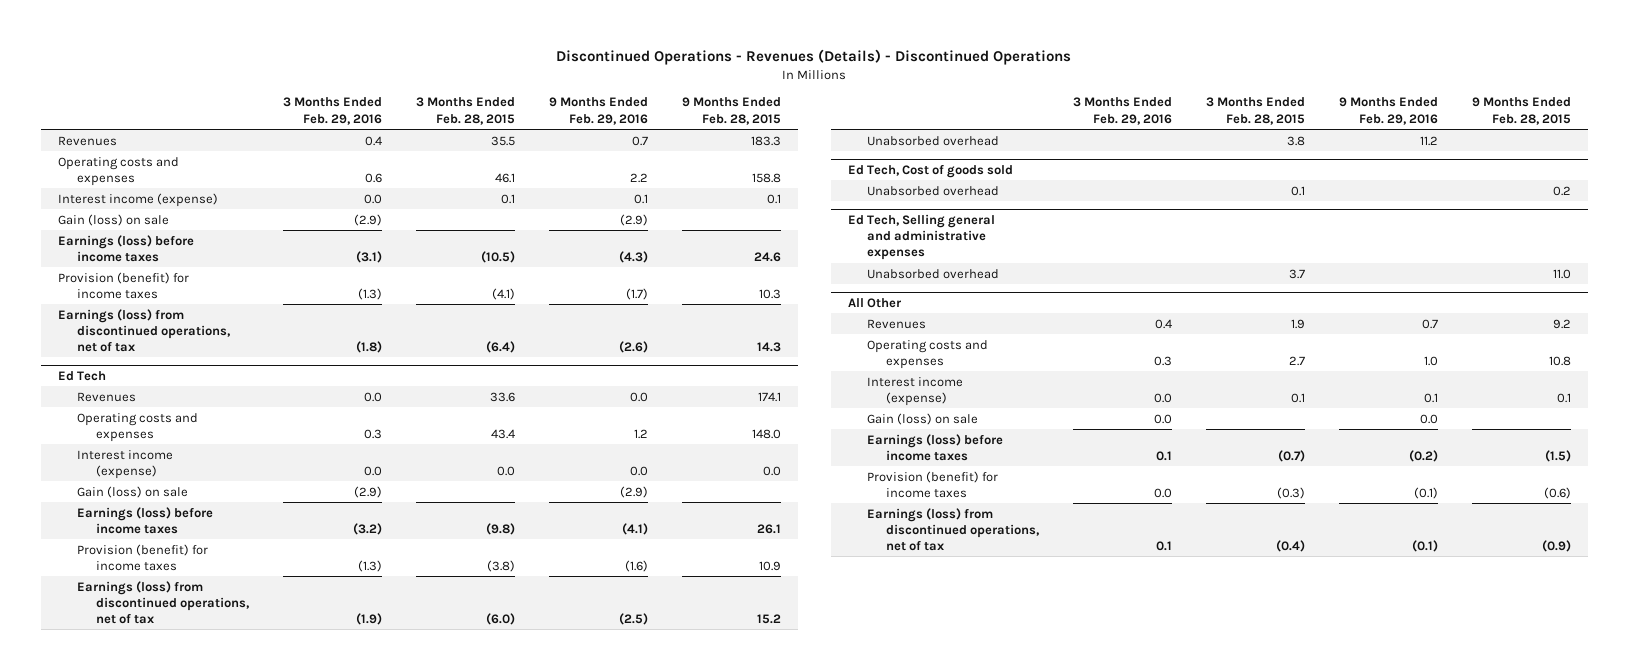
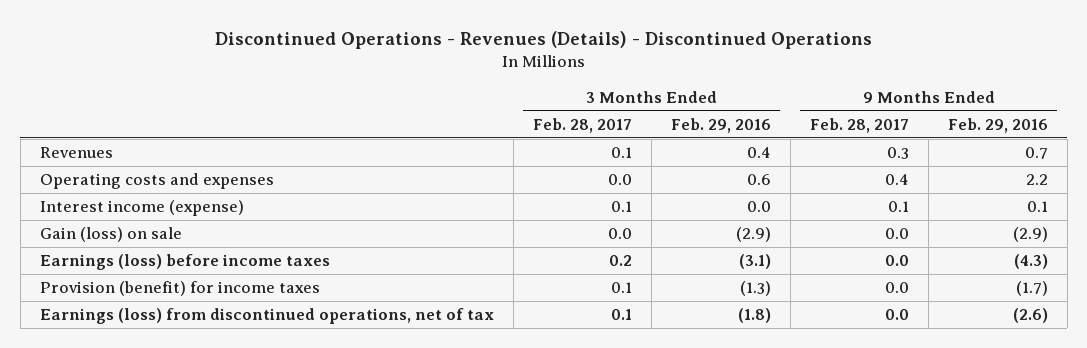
[415,97,515,125] 3 Months Ended Feb. 28, 2015 -> none
[682,97,782,125] 9 Months Ended Feb. 28, 2015 -> none
none -> [532,117,632,133] Feb. 28, 2017
none -> [809,117,909,133] Feb. 28, 2017
[57,370,106,381] Ed Tech -> none
[76,391,136,402] Revenues -> none
[76,412,198,442] Operating costs and expenses -> none
[76,449,173,479] Interest income (expense) -> none
[76,485,188,498] Gain (loss) on sale -> none
[76,506,213,534] Earnings (loss) before income taxes -> none
[76,543,208,571] Provision (benefit) for income taxes -> none
[76,580,249,625] Earnings (loss) from discontinued operations, net of tax -> none
[866,135,999,146] Unabsorbed overhead -> none
[847,163,1013,178] Ed Tech, Cost of goods sold -> none
[866,185,999,196] Unabsorbed overhead -> none
[847,213,995,261] Ed Tech, Selling general and administrative expenses -> none
[866,268,999,279] Unabsorbed overhead -> none
[847,297,902,308] All Other -> none
[866,318,926,329] Revenues -> none
[866,339,988,369] Operating costs and expenses -> none
[866,376,963,406] Interest income (expense) -> none
[866,412,978,425] Gain (loss) on sale -> none
[866,433,1003,461] Earnings (loss) before income taxes -> none
[866,470,998,498] Provision (benefit) for income taxes -> none
[866,507,1039,552] Earnings (loss) from discontinued operations, net of tax -> none

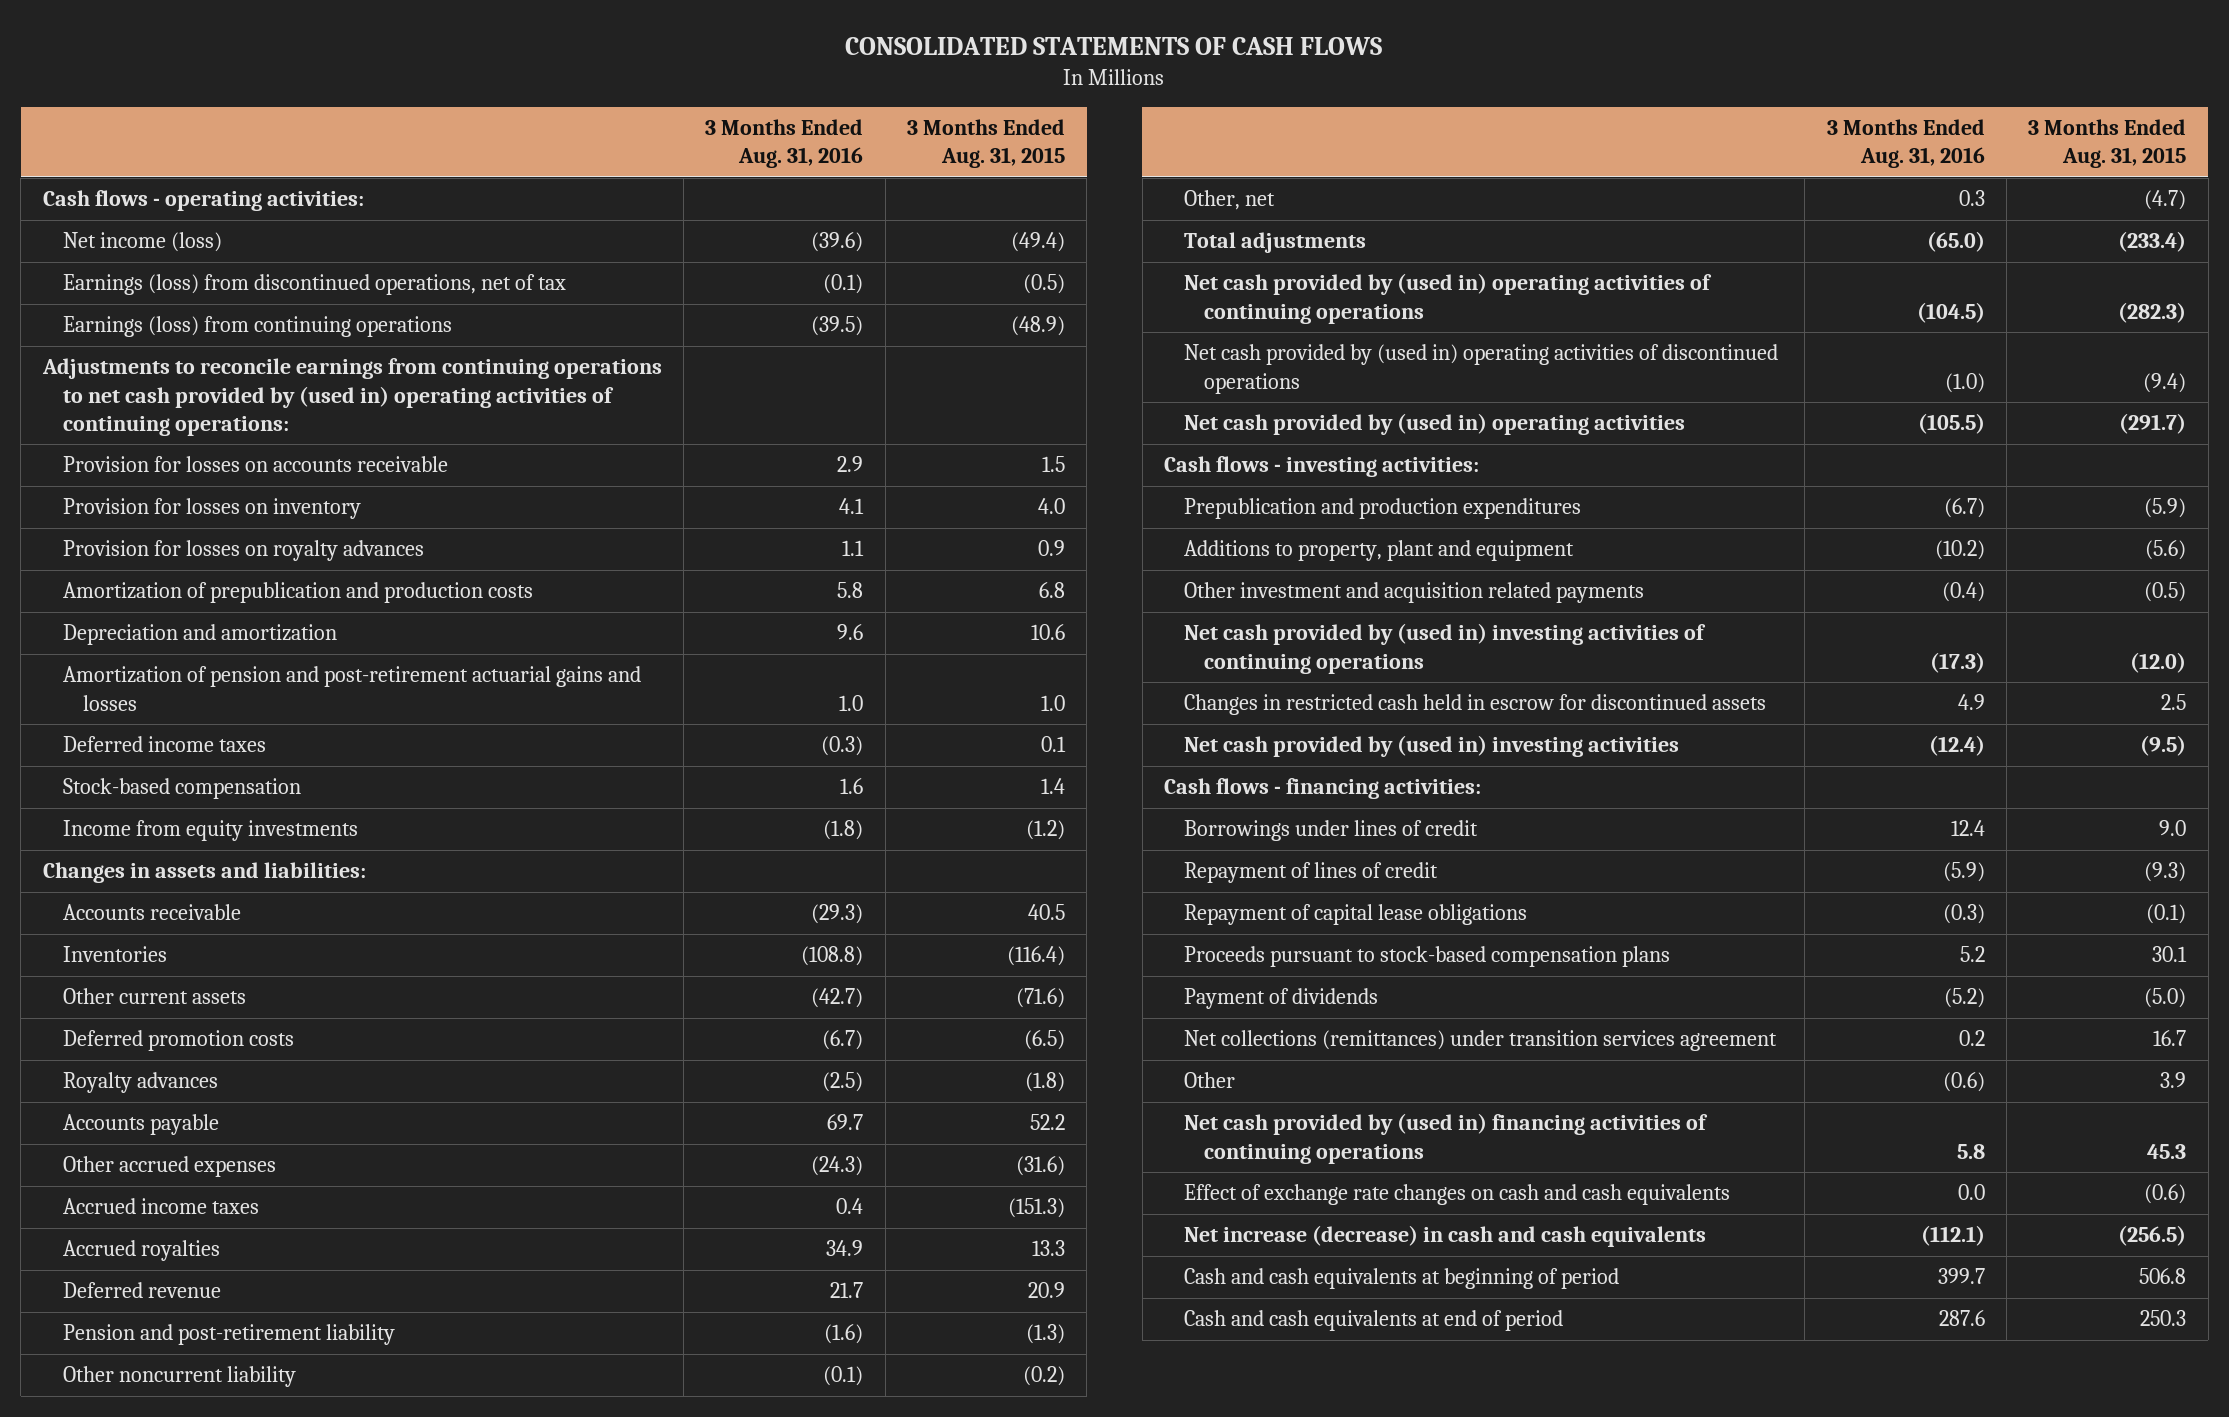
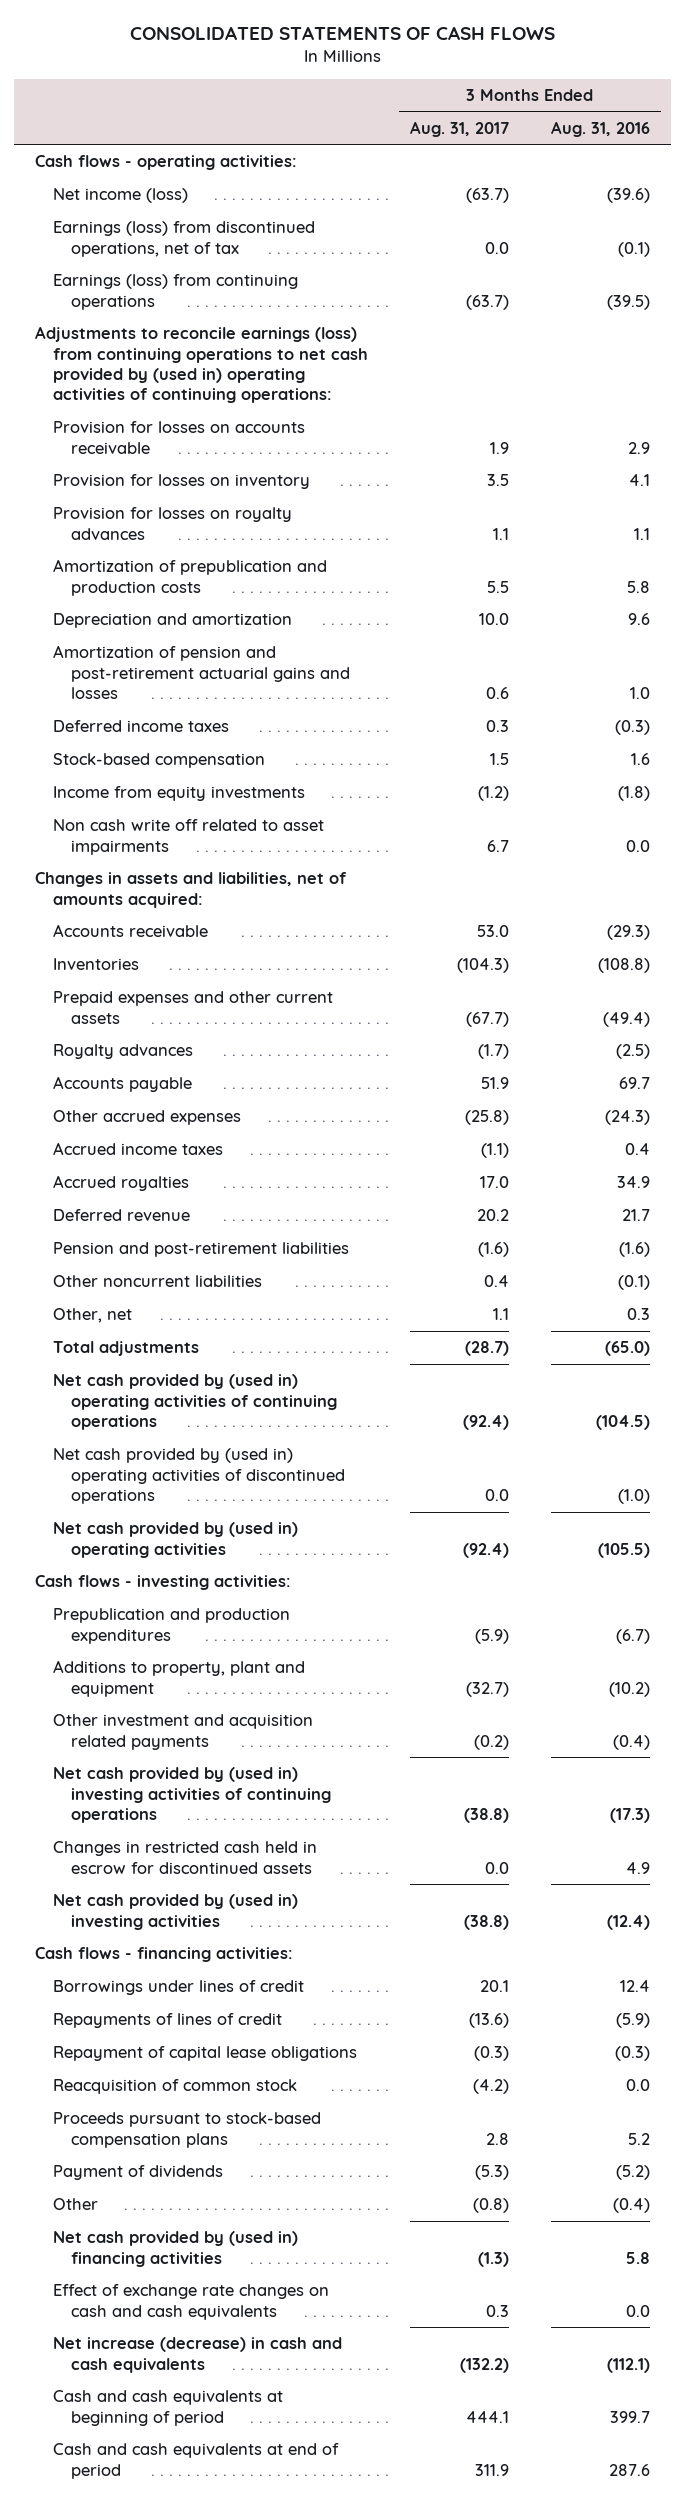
[907,119,1066,169] 3 Months Ended Aug. 31, 2015 -> none
none -> [409,121,509,138] Aug. 31, 2017
[41,358,662,436] Adjustments to reconcile earnings from continuing operations to net cash provided by (used in) operating activities of continuing operations: -> [34,326,368,404] Adjustments to reconcile earnings (loss) from continuing operations to net cash provided by (used in) operating activities of continuing operations:
none -> [52,819,324,855] Non cash write off related to asset impairments
[42,862,366,884] Changes in assets and liabilities: -> [34,872,347,908] Changes in assets and liabilities, net of amounts acquired:
[62,1030,294,1052] Deferred promotion costs -> none
[62,988,246,1005] Other current assets -> [52,991,333,1024] Prepaid expenses and other current assets
[811,988,864,1009] (42.7) -> [603,1011,651,1027] (49.4)
[62,1324,395,1346] Pension and post-retirement liability -> [52,1242,349,1258] Pension and post-retirement liabilities
[62,1366,296,1388] Other noncurrent liability -> [52,1275,262,1288] Other noncurrent liabilities
[1183,862,1438,884] Repayment of lines of credit -> [52,2013,282,2029] Repayments of lines of credit
none -> [52,2079,297,2095] Reacquisition of common stock
[1183,1030,1777,1052] Net collections (remittances) under transition services agreement -> none
[1942,1072,1985,1093] (0.6) -> [613,2198,651,2214] (0.4)
[1183,1113,1708,1164] Net cash provided by (used in) financing activities of continuing operations -> [52,2231,298,2267] Net cash provided by (used in) financing activities

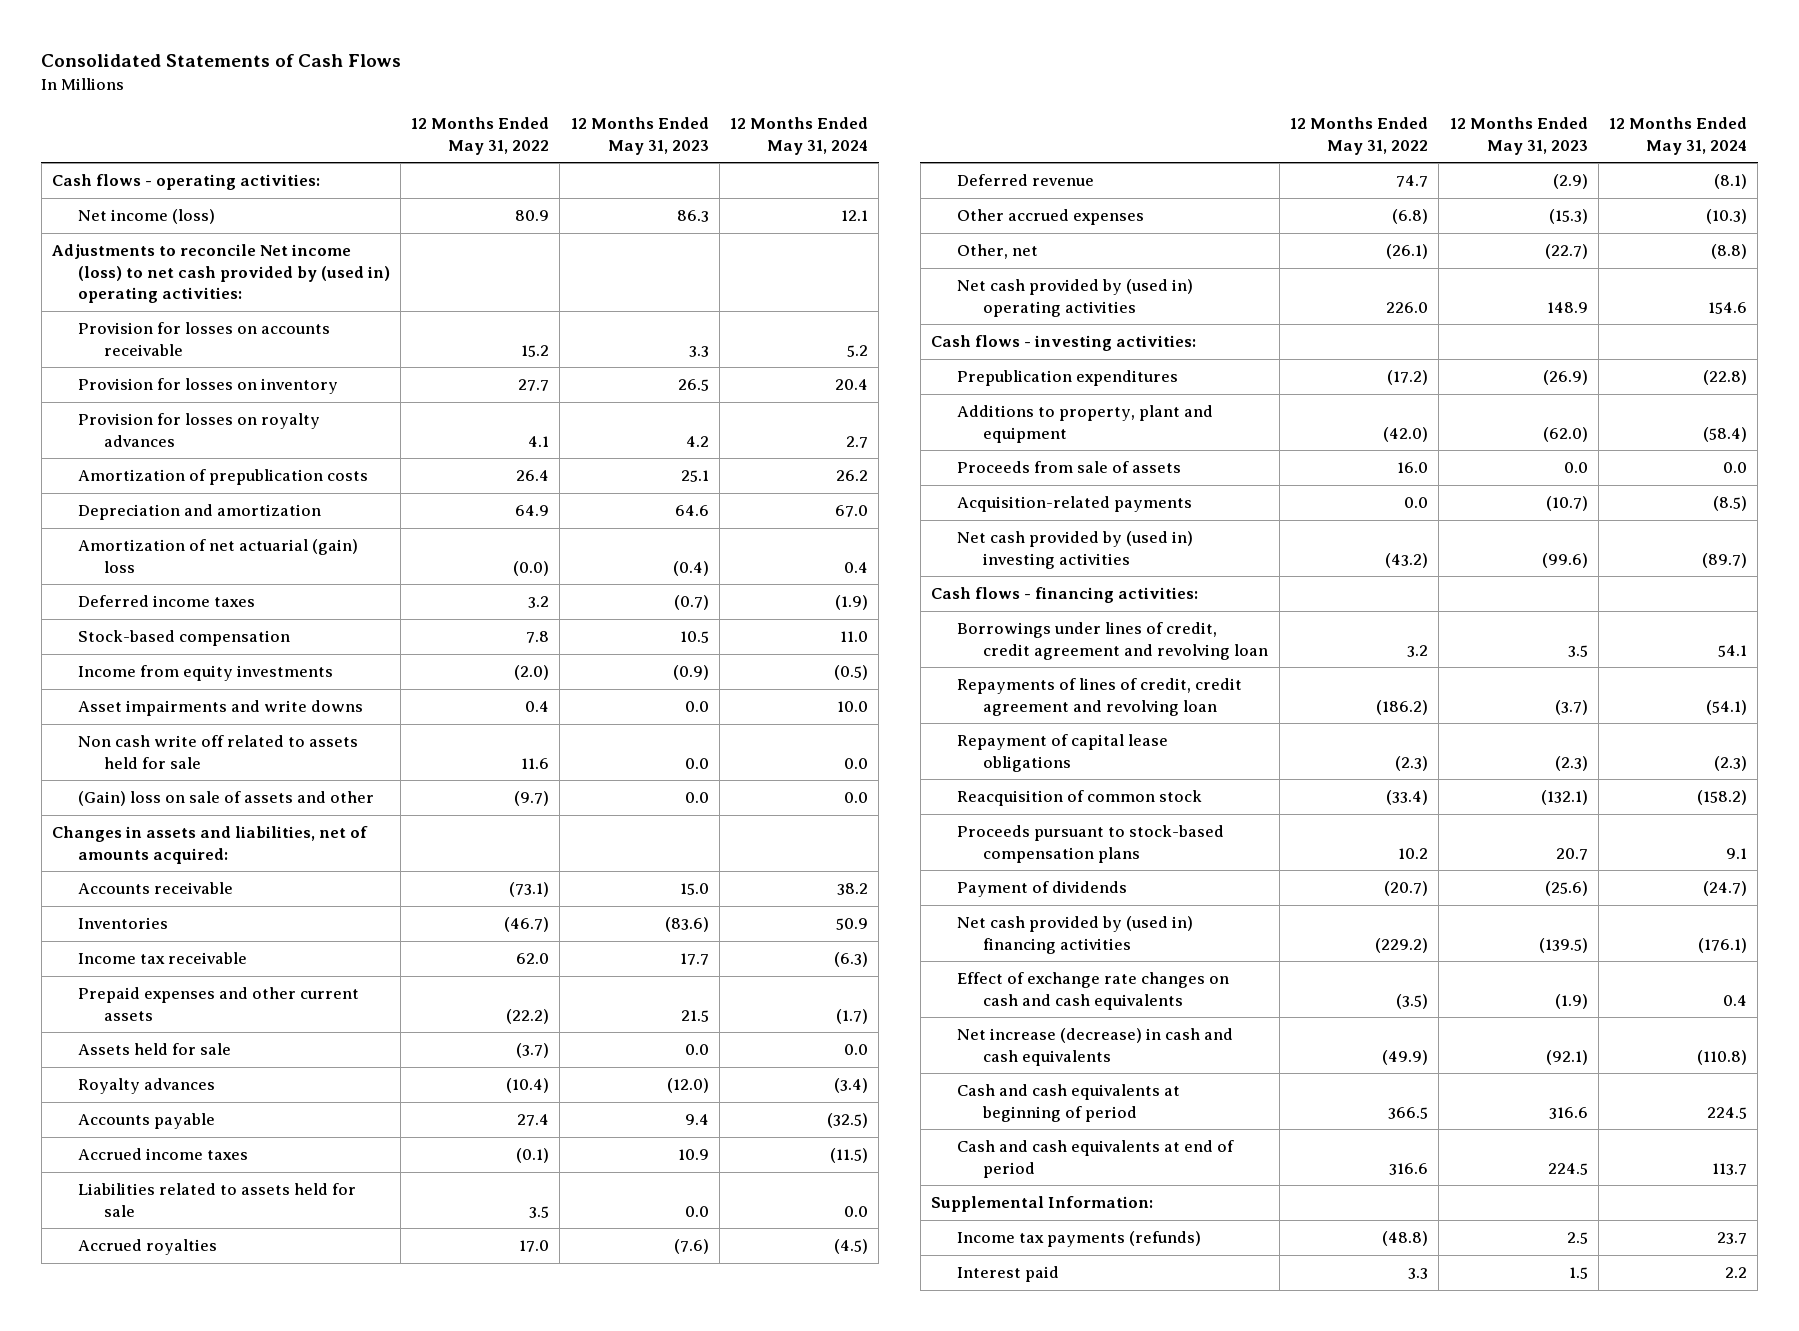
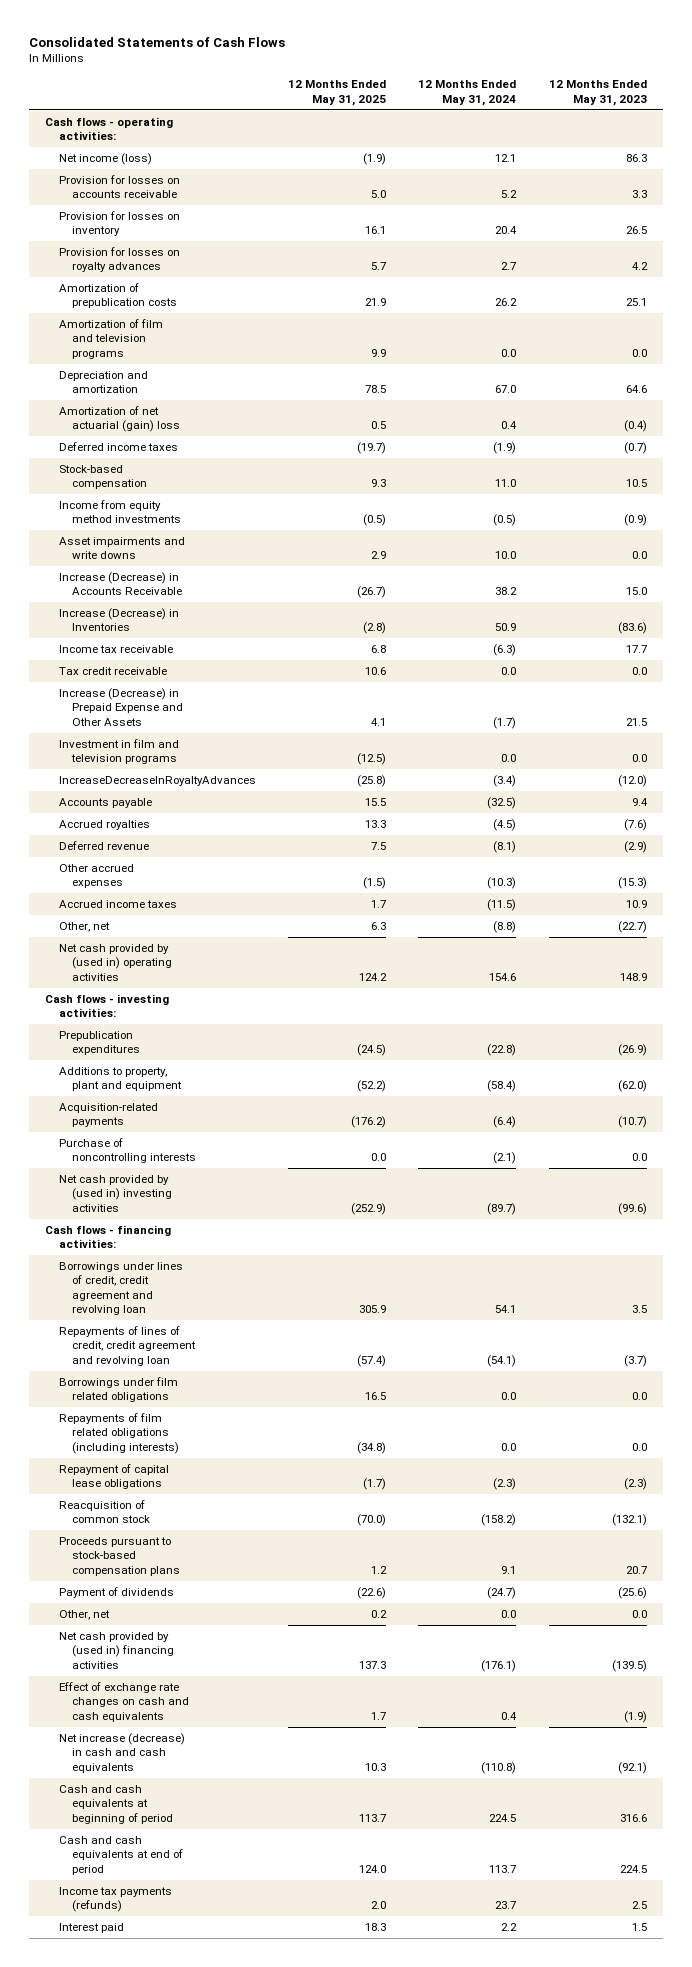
[411,117,550,155] 12 Months Ended May 31, 2022 -> none
none -> [288,80,387,106] 12 Months Ended May 31, 2025
[51,244,390,304] Adjustments to reconcile Net income (loss) to net cash provided by (used in) operating activities: -> none
none -> [58,318,163,359] Amortization of film and television programs
[77,665,333,682] Income from equity investments -> [58,499,182,524] Income from equity method investments
[77,735,358,769] Non cash write off related to assets held for sale -> none
[77,791,374,807] (Gain) loss on sale of assets and other -> none
[51,826,368,864] Changes in assets and liabilities, net of amounts acquired: -> none
[77,882,233,895] Accounts receivable -> [58,571,183,596] Increase (Decrease) in Accounts Receivable
[77,917,168,930] Inventories -> [58,607,179,632] Increase (Decrease) in Inventories
[77,1043,231,1056] Assets held for sale -> none
none -> [58,666,167,675] Tax credit receivable
[77,987,359,1021] Prepaid expenses and other current assets -> [58,687,184,726] Increase (Decrease) in Prepaid Expense and Other Assets
none -> [58,738,179,765] Investment in film and television programs
[77,1078,215,1095] Royalty advances -> [58,775,256,786] IncreaseDecreaseInRoyaltyAdvances
[77,1183,356,1217] Liabilities related to assets held for sale -> none
[77,1148,248,1161] Accrued income taxes -> [58,899,177,908] Accrued income taxes
[956,461,1181,474] Proceeds from sale of assets -> none
[1712,496,1747,512] (8.5) -> [493,1116,517,1129] (6.4)
none -> [58,1137,197,1164] Purchase of noncontrolling interests
none -> [58,1376,178,1403] Borrowings under film related obligations
none -> [58,1412,180,1454] Repayments of film related obligations (including interests)
none -> [58,1609,110,1620] Other, net
[930,1196,1153,1213] Supplemental Information: -> none

